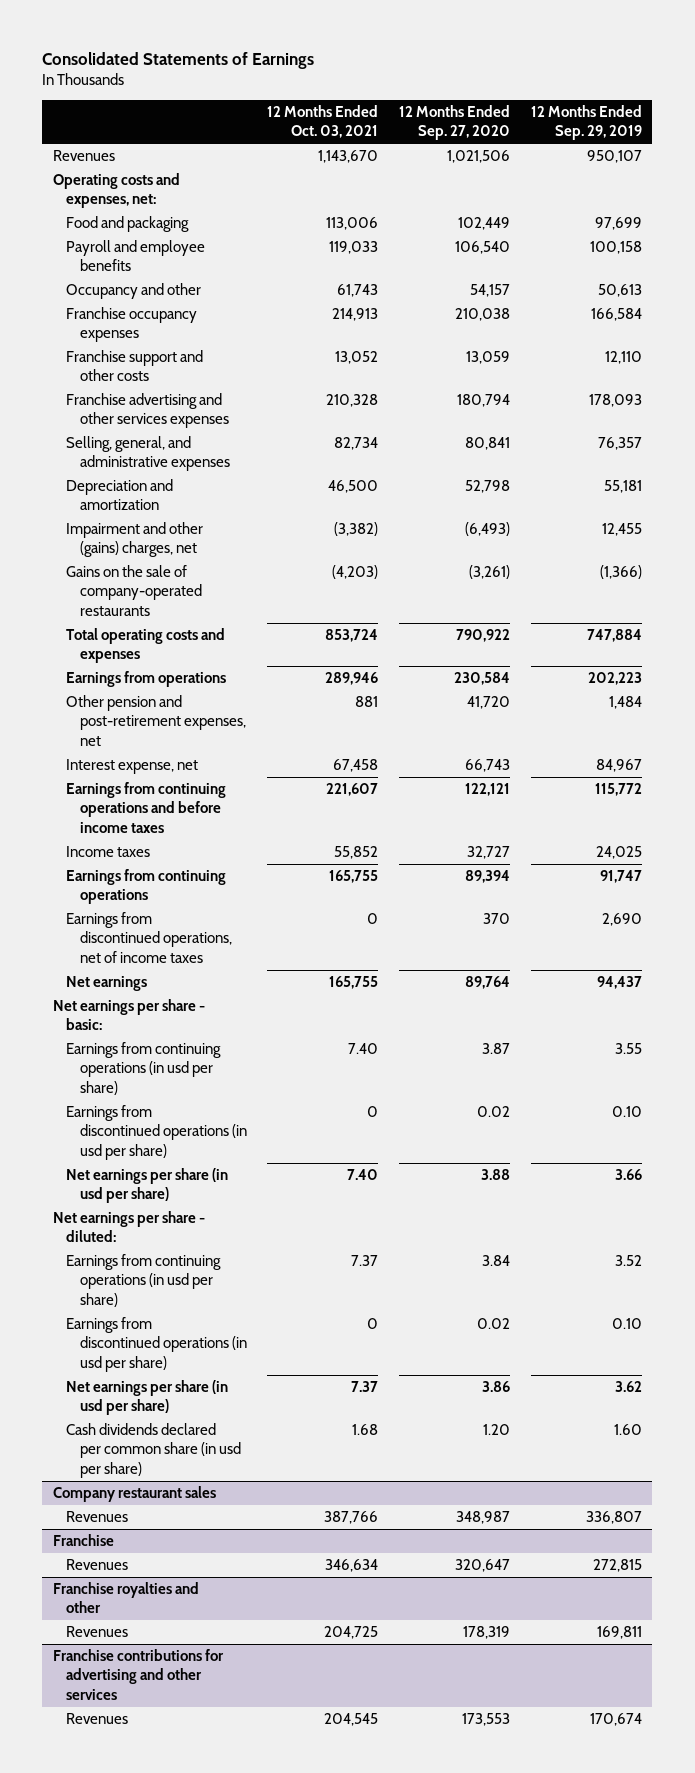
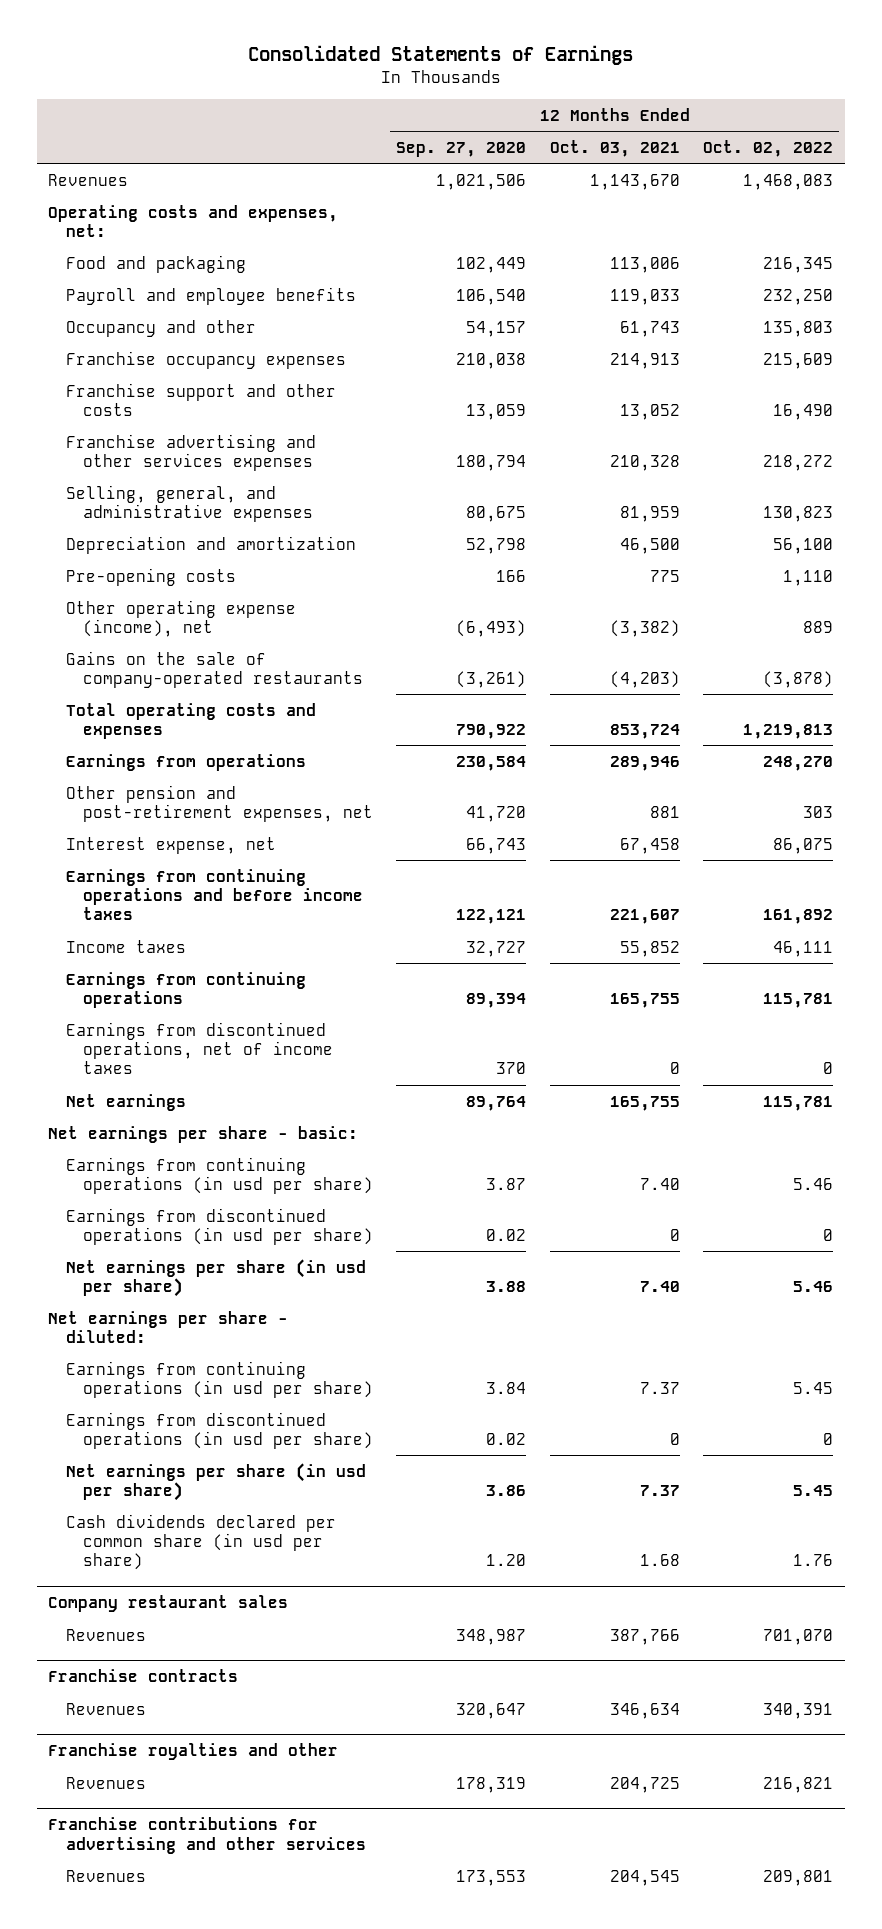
[531,105,643,141] 12 Months Ended Sep. 29, 2019 -> none
none -> [703,139,834,157] Oct. 02, 2022
[334,437,379,451] 82,734 -> [619,505,680,522] 81,959
[465,437,511,451] 80,841 -> [466,505,527,522] 80,675
none -> [65,567,236,586] Pre-opening costs
[66,522,204,558] Impairment and other (gains) charges, net -> [65,599,296,637] Other operating expense (income), net
[52,1534,114,1547] Franchise -> [48,1669,239,1683] Franchise contracts

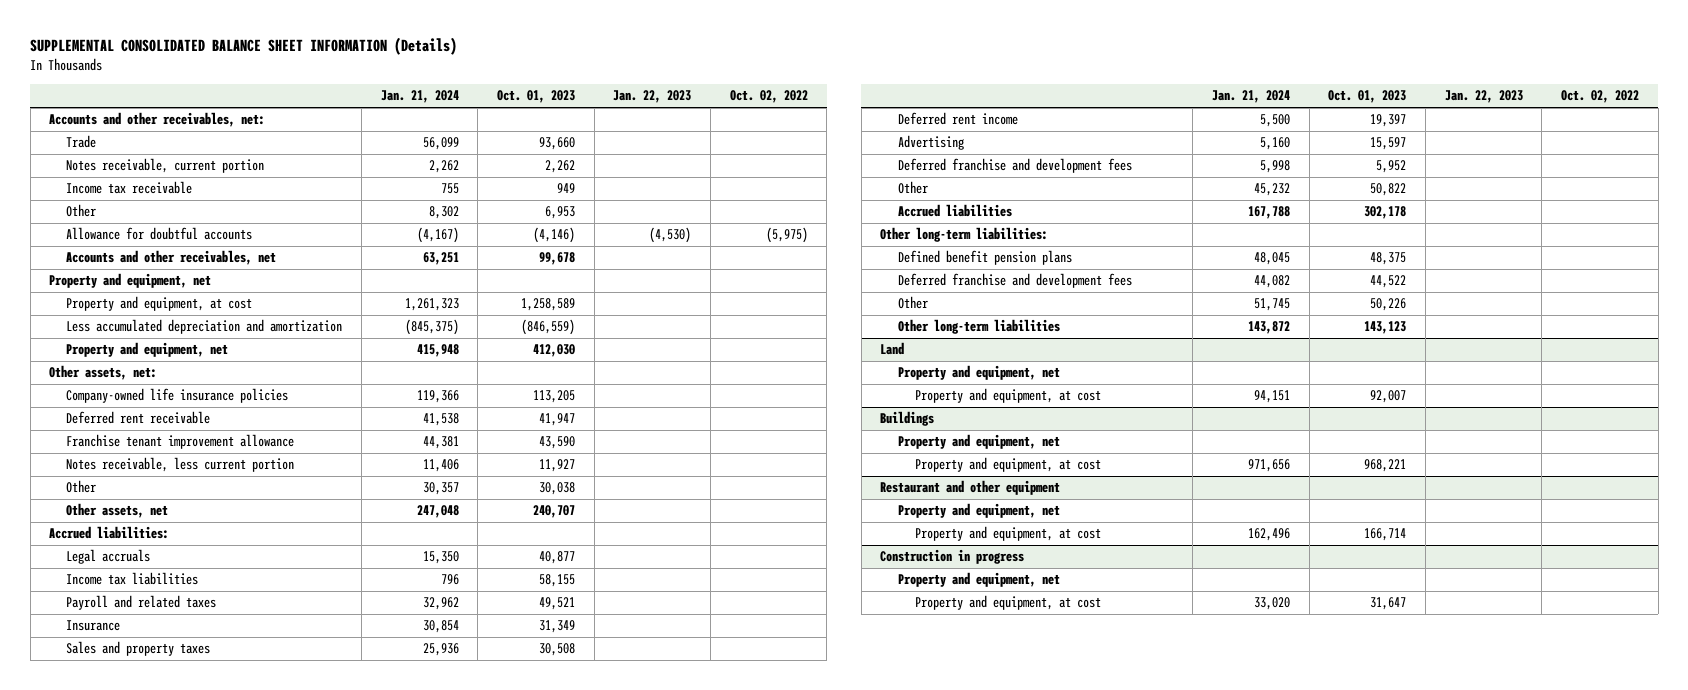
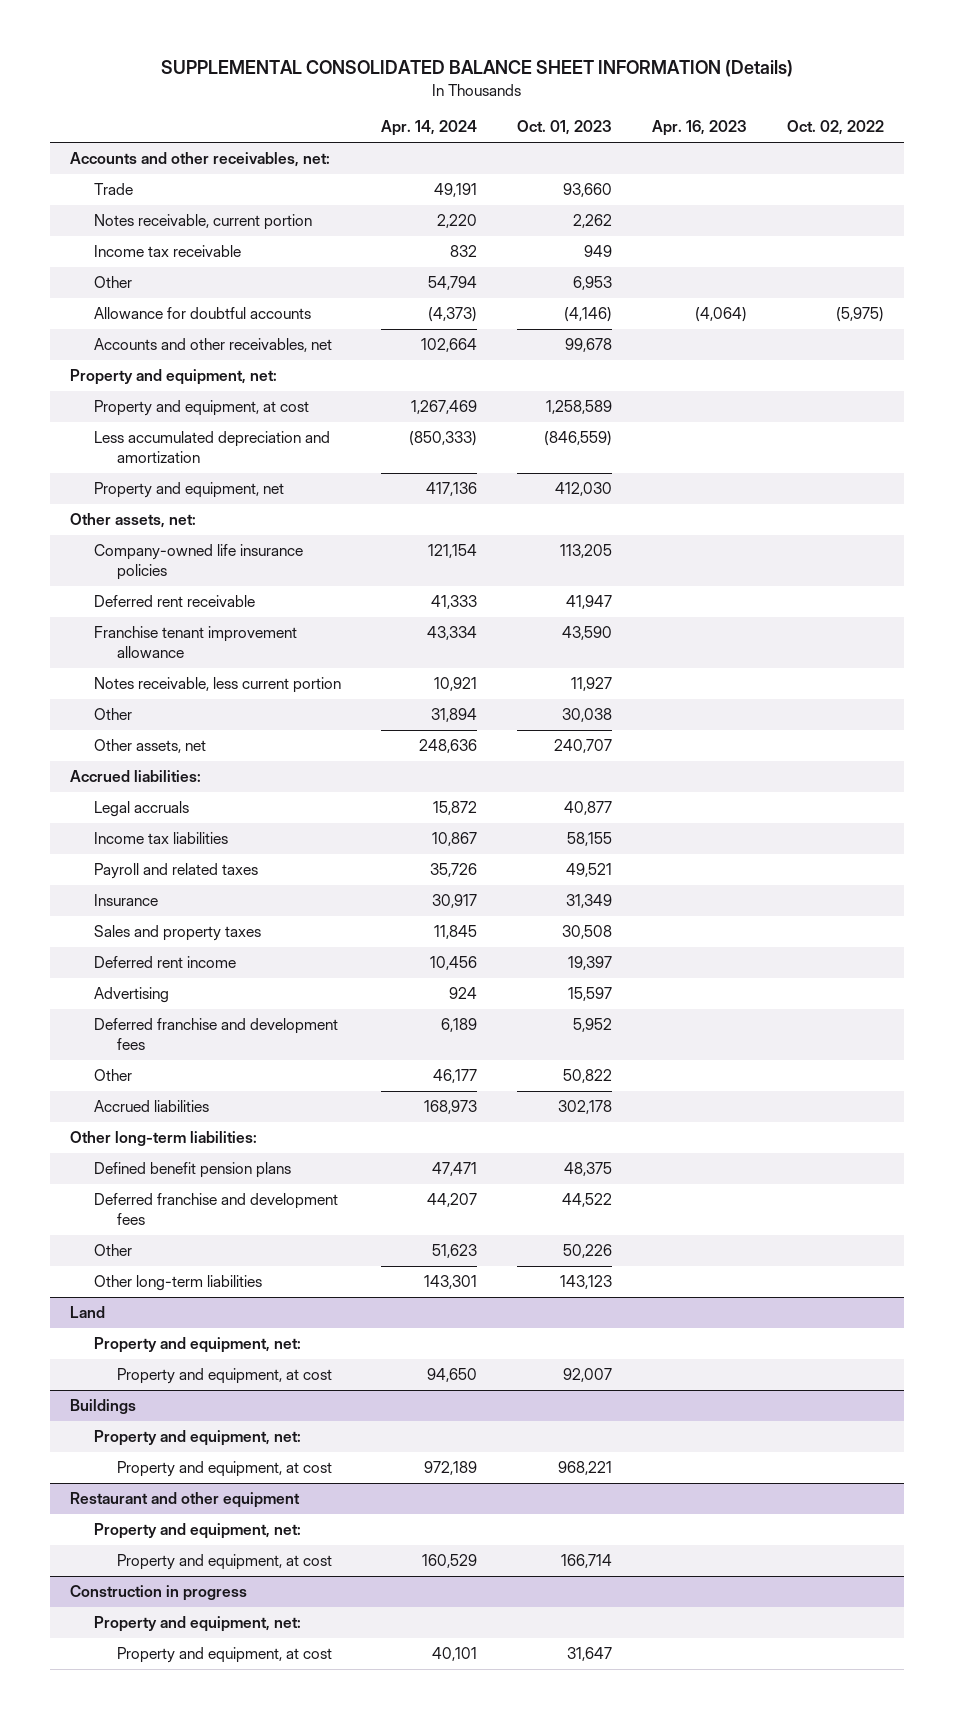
[380,90,459,104] Jan. 21, 2024 -> none
[613,90,692,104] Jan. 22, 2023 -> none
none -> [380,120,477,137] Apr. 14, 2024
none -> [651,120,747,137] Apr. 16, 2023
[49,273,212,289] Property and equipment, net -> [70,369,278,386] Property and equipment, net:
[897,365,1060,381] Property and equipment, net -> [93,1337,301,1354] Property and equipment, net:
[897,434,1060,450] Property and equipment, net -> [93,1430,301,1447] Property and equipment, net:
[897,503,1060,519] Property and equipment, net -> [93,1523,301,1540] Property and equipment, net:
[897,572,1060,588] Property and equipment, net -> [93,1616,301,1633] Property and equipment, net:

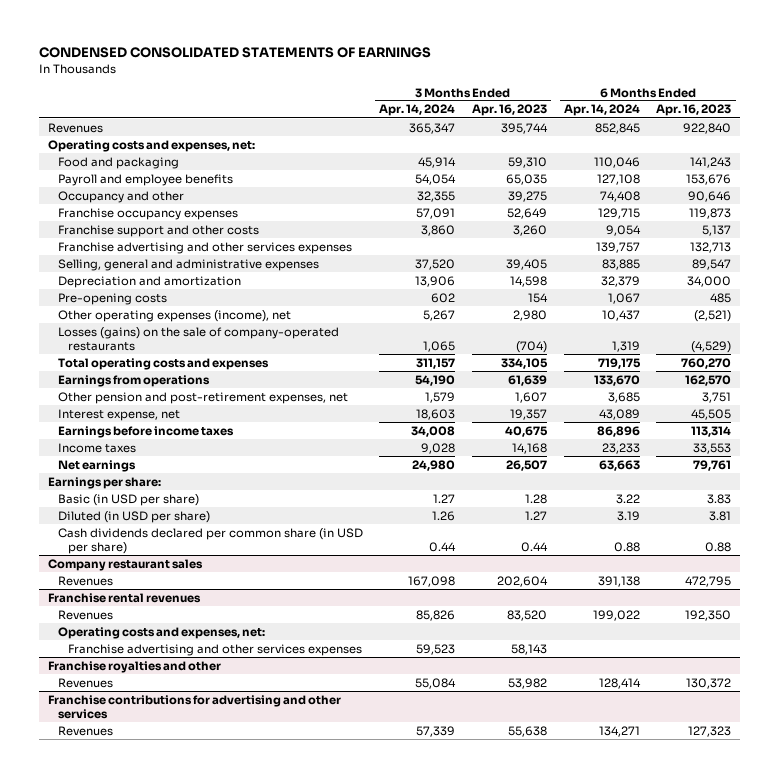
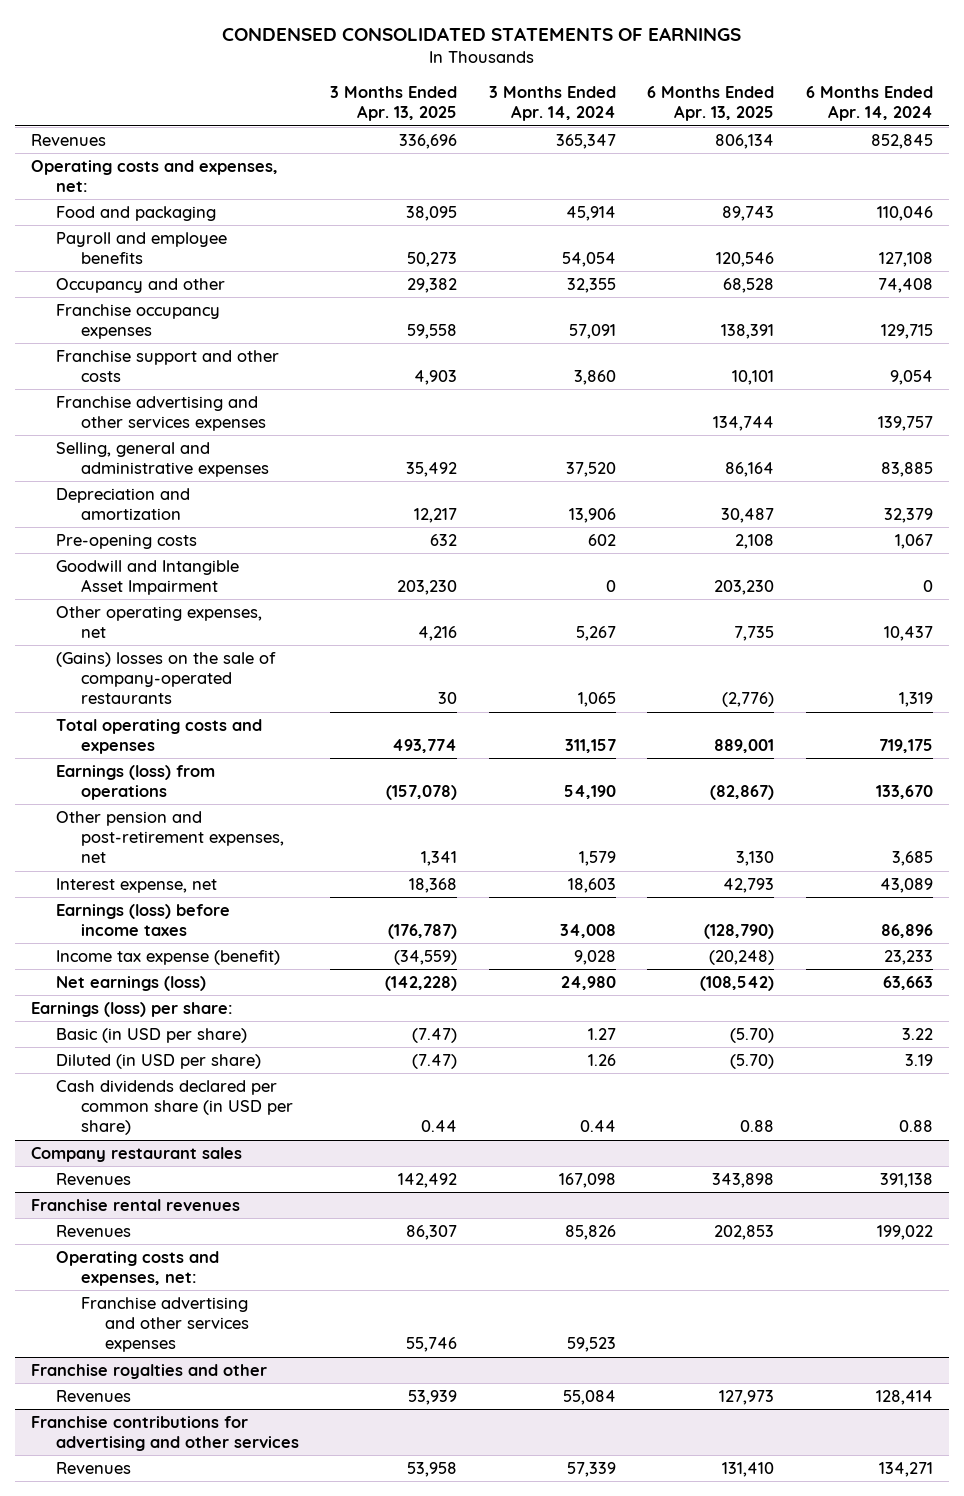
[472,104,548,117] Apr. 16, 2023 -> none
[656,104,732,117] Apr. 16, 2023 -> none
none -> [330,86,458,122] 3 Months Ended Apr. 13, 2025
none -> [647,86,775,122] 6 Months Ended Apr. 13, 2025
none -> [55,559,239,596] Goodwill and Intangible Asset Impairment
[57,309,291,322] Other operating expenses (income), net -> [55,605,262,639] Other operating expenses, net
[57,326,339,351] Losses (gains) on the sale of company-operated restaurants -> [55,651,276,705] (Gains) losses on the sale of company-operated restaurants
[57,374,210,387] Earnings from operations -> [55,764,215,801] Earnings (loss) from operations
[57,425,234,438] Earnings before income taxes -> [55,903,230,937] Earnings (loss) before income taxes
[57,442,136,453] Income taxes -> [55,949,280,965] Income tax expense (benefit)
[57,459,136,472] Net earnings -> [55,975,206,991] Net earnings (loss)
[47,476,161,489] Earnings per share: -> [31,1001,234,1017] Earnings (loss) per share:

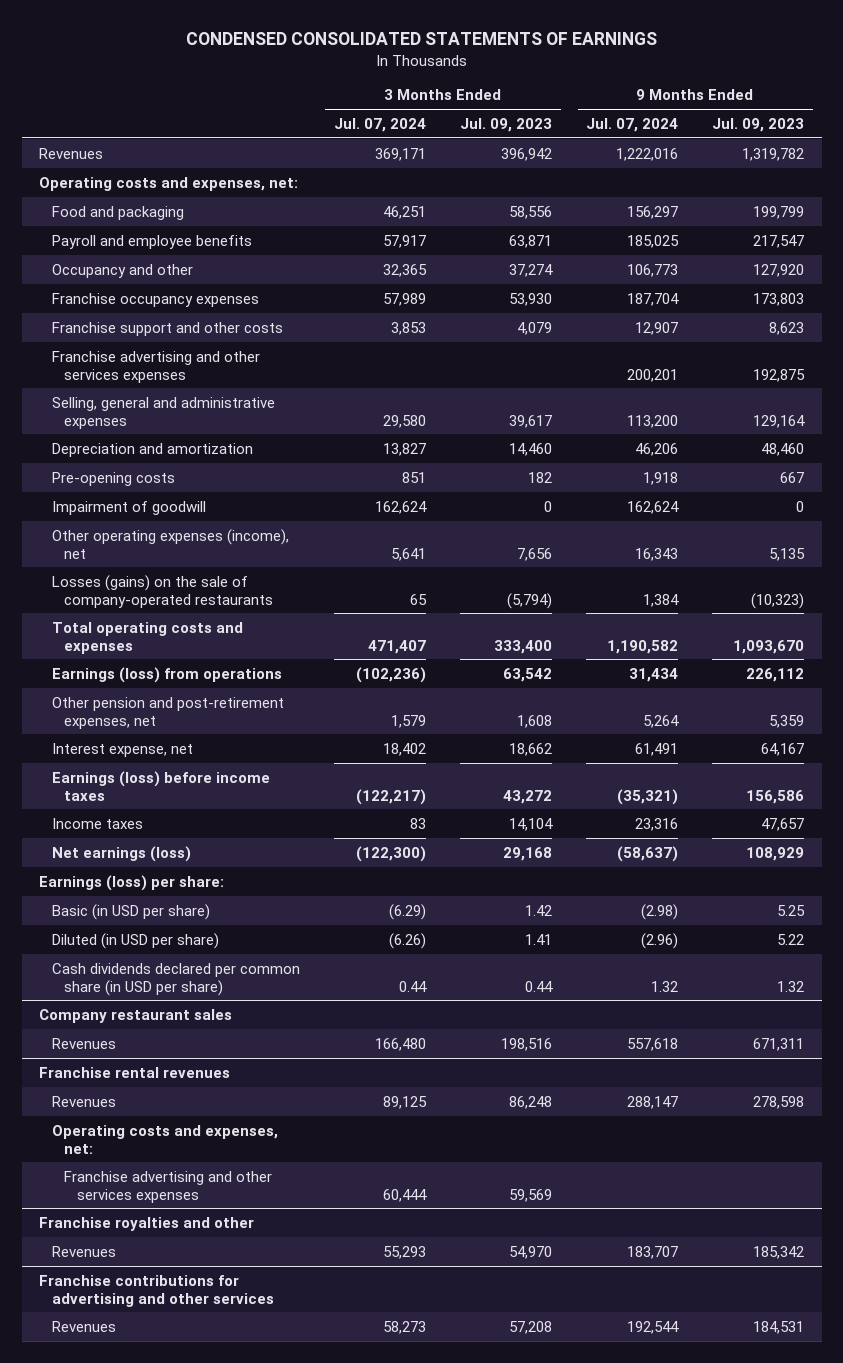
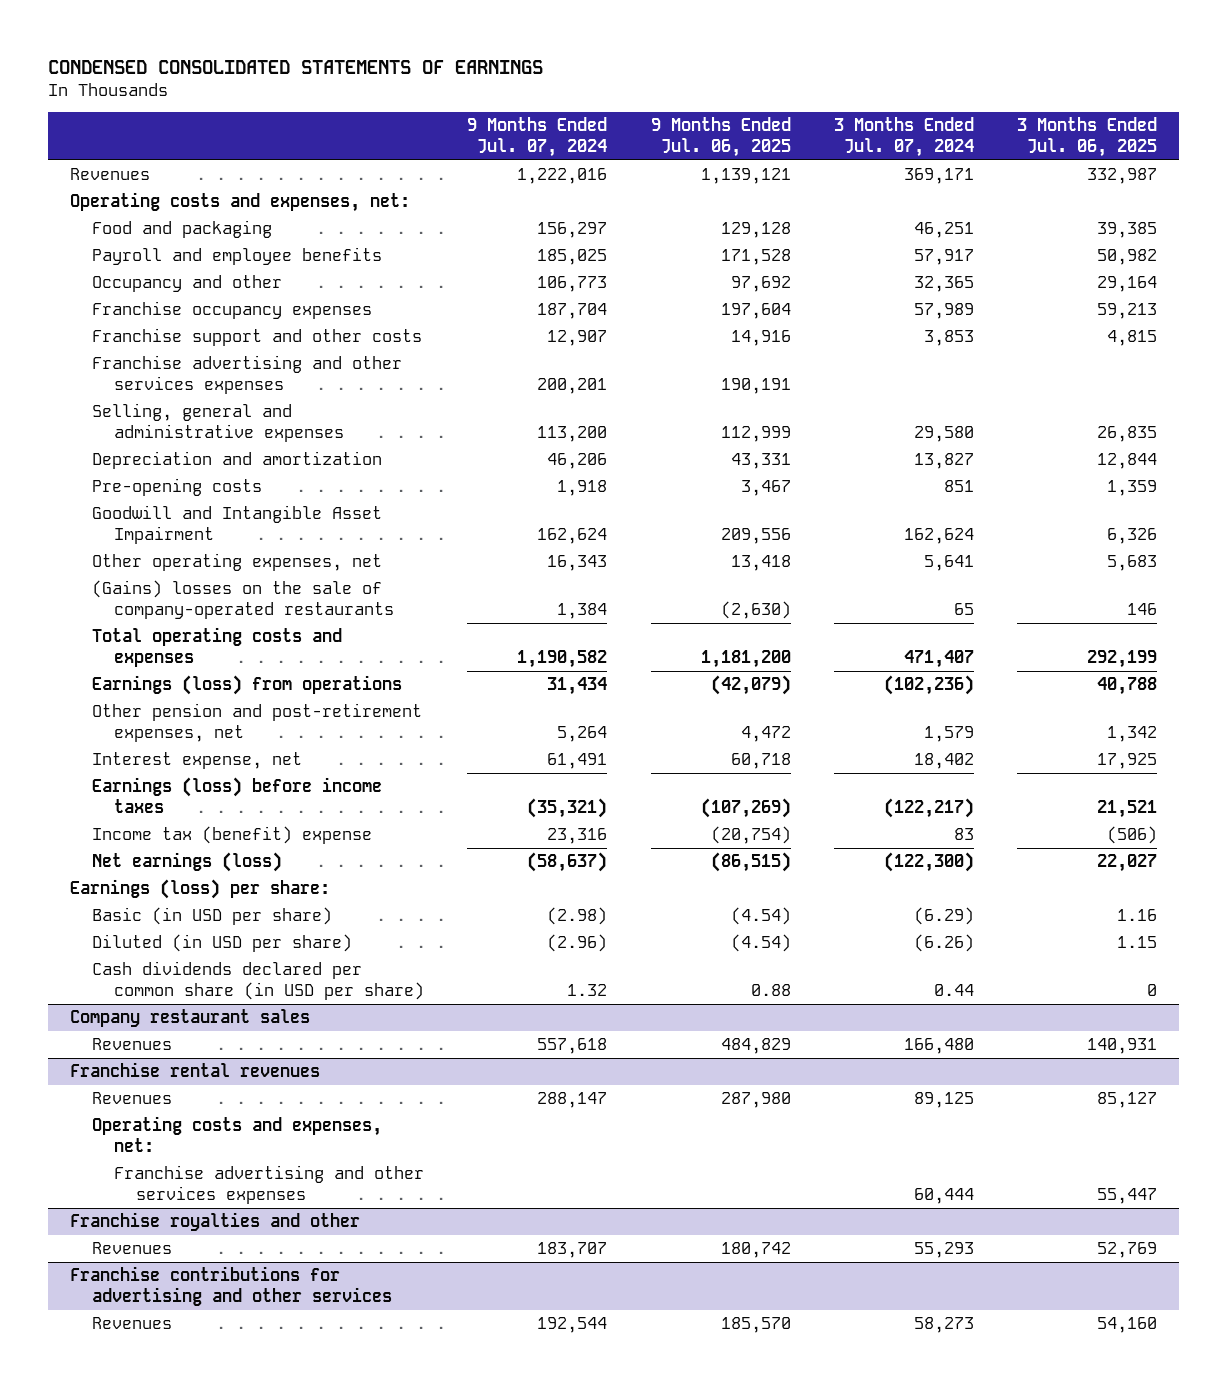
[459,117,552,132] Jul. 09, 2023 -> none
[712,117,805,132] Jul. 09, 2023 -> none
none -> [650,117,791,158] 9 Months Ended Jul. 06, 2025
none -> [1017,117,1158,158] 3 Months Ended Jul. 06, 2025
[51,500,206,515] Impairment of goodwill -> [91,505,382,545] Goodwill and Intangible Asset Impairment
[51,528,289,559] Other operating expenses (income), net -> [91,553,382,572] Other operating expenses, net
[51,574,274,608] Losses (gains) on the sale of company-operated restaurants -> [91,580,394,620] (Gains) losses on the sale of company-operated restaurants
[51,817,143,829] Income taxes -> [91,826,372,845] Income tax (benefit) expense

